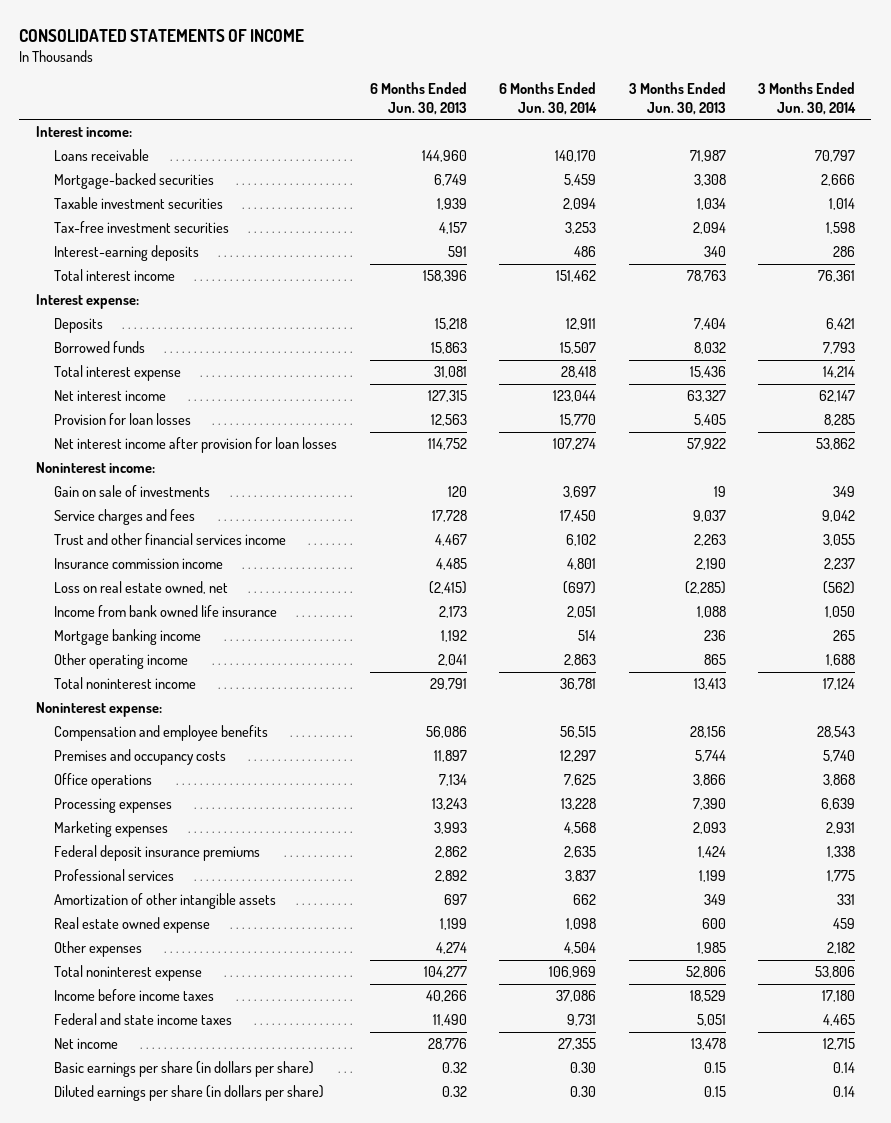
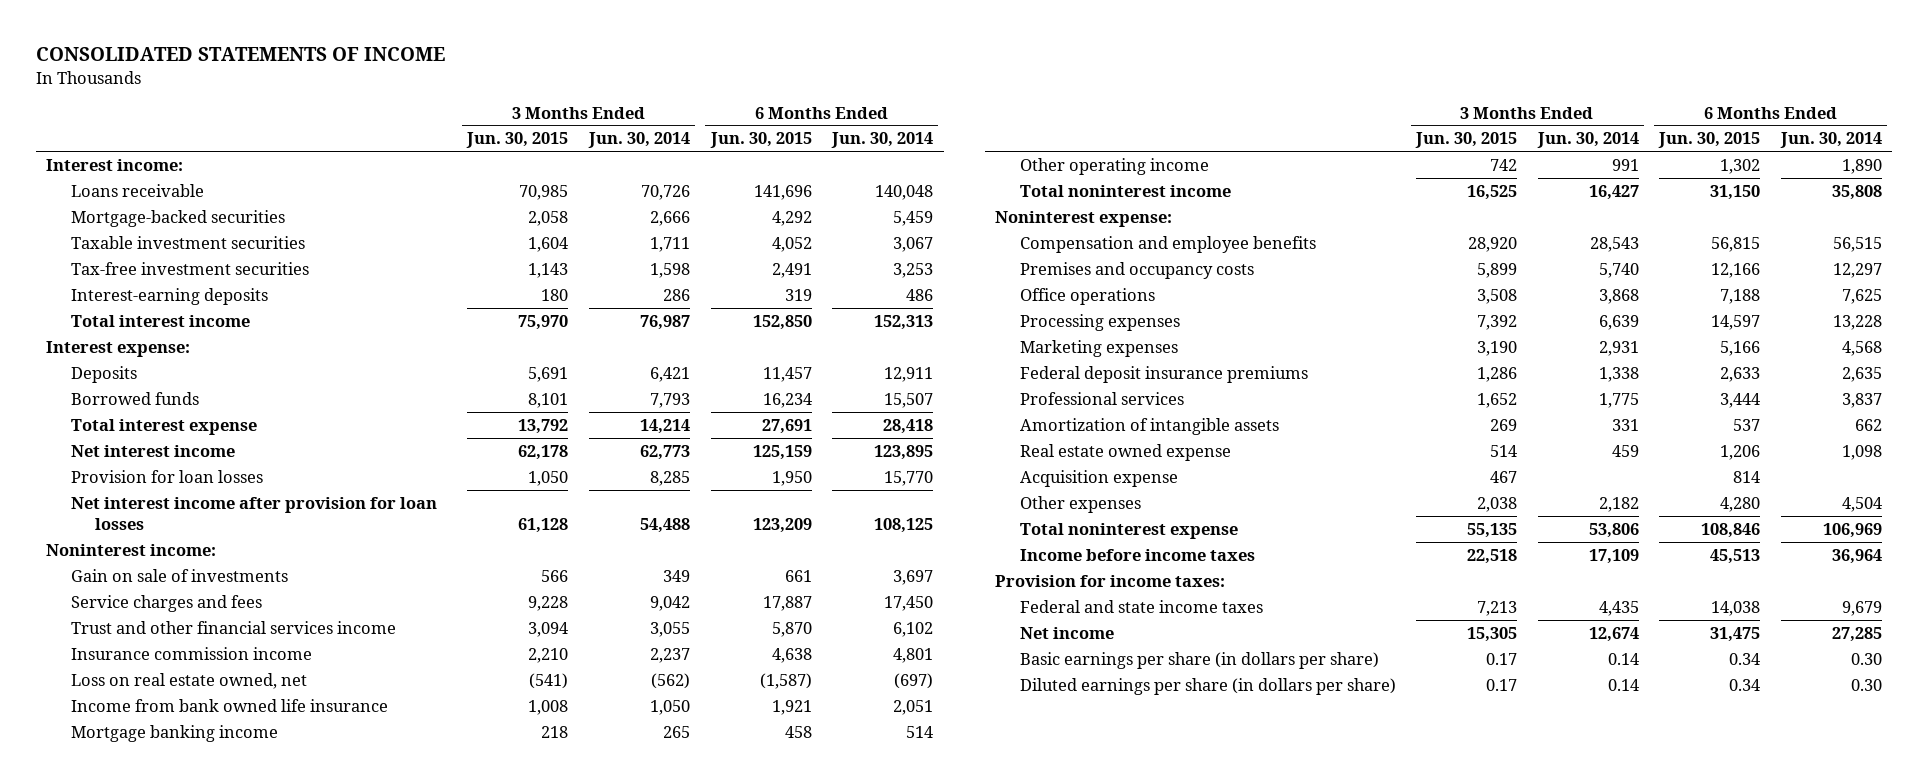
[369,81,467,115] 6 Months Ended Jun. 30, 2013 -> none
[628,81,726,115] 3 Months Ended Jun. 30, 2013 -> none
none -> [466,132,569,149] Jun. 30, 2015
none -> [709,132,812,149] Jun. 30, 2015
[555,150,597,163] 140,170 -> [875,184,934,200] 140,048
[815,150,856,163] 70,797 -> [641,184,691,200] 70,726
[563,198,597,211] 2,094 -> [893,236,934,252] 3,067
[829,198,856,211] 1,014 -> [650,236,691,252] 1,711
[556,270,597,283] 151,462 -> [874,314,934,330] 152,313
[818,270,856,283] 76,361 -> [640,314,691,330] 76,987
[553,390,597,403] 123,044 -> [874,444,934,460] 123,895
[819,390,856,403] 62,147 -> [640,444,691,460] 62,773
[553,438,597,451] 107,274 -> [874,517,934,533] 108,125
[816,438,856,451] 53,862 -> [640,517,691,533] 54,488
[564,654,597,667] 2,863 -> [1842,158,1883,174] 1,890
[826,654,856,667] 1,688 -> [1611,158,1639,171] 991
[560,678,597,691] 36,781 -> [1832,184,1883,200] 35,808
[823,678,856,691] 17,124 -> [1588,184,1639,200] 16,427
[53,893,276,910] Amortization of other intangible assets -> [1019,417,1279,435] Amortization of intangible assets
none -> [1019,469,1178,487] Acquisition expense
[556,990,597,1003] 37,086 -> [1832,548,1883,564] 36,964
[822,990,856,1003] 17,180 -> [1588,548,1639,564] 17,109
none -> [994,574,1225,587] Provision for income taxes:
[567,1014,597,1027] 9,731 -> [1842,600,1883,616] 9,679
[823,1014,856,1027] 4,465 -> [1598,600,1639,616] 4,435
[558,1038,597,1051] 27,355 -> [1832,626,1883,642] 27,285
[823,1038,856,1051] 12,715 -> [1588,626,1639,642] 12,674

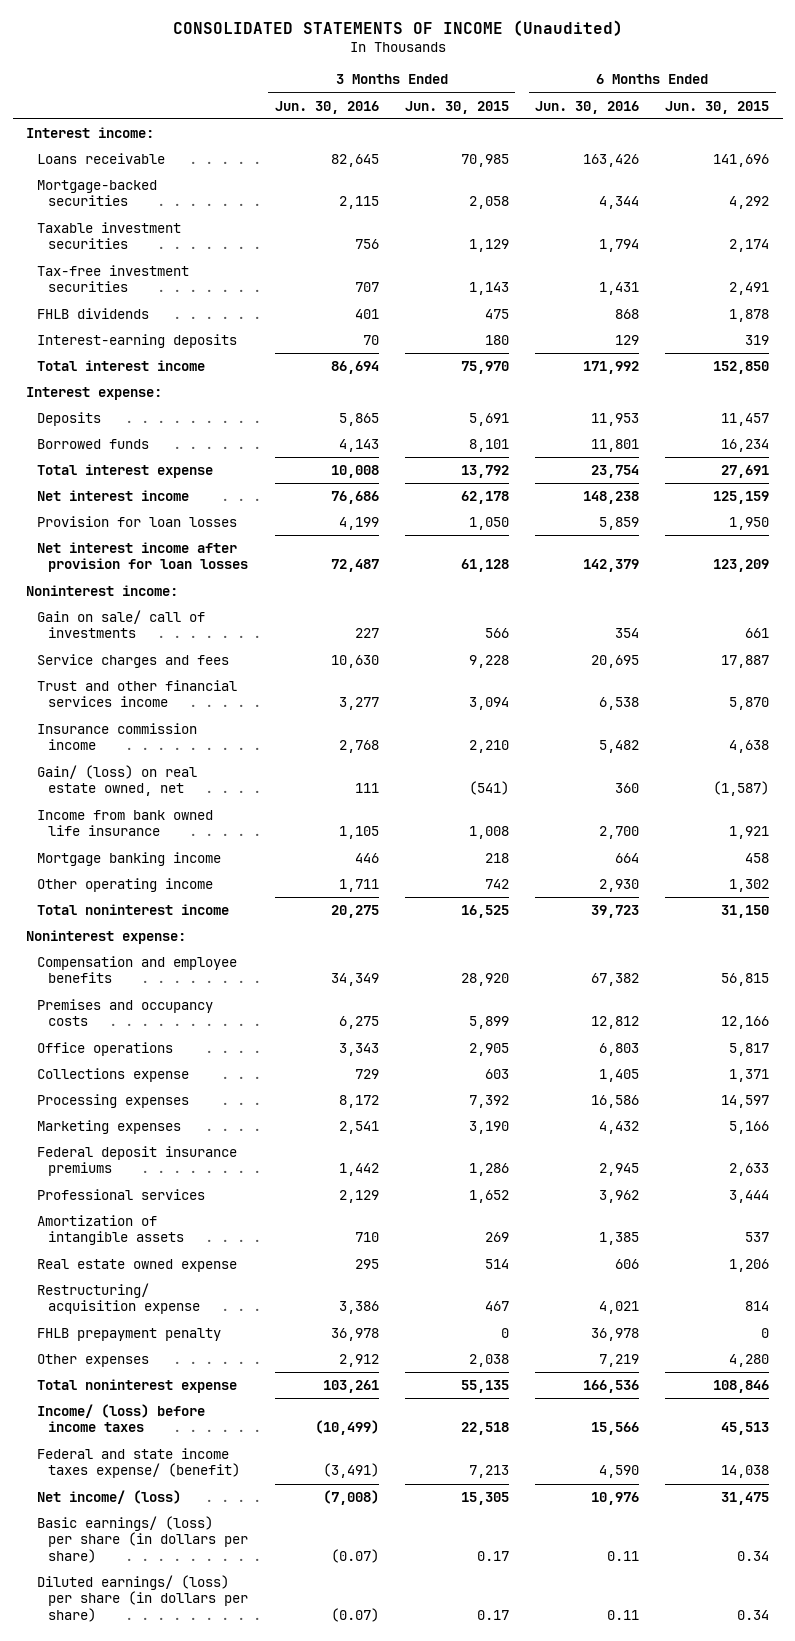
[35,47,445,62] CONSOLIDATED STATEMENTS OF INCOME -> [172,19,623,36] CONSOLIDATED STATEMENTS OF INCOME (Unaudited)
[588,132,691,149] Jun. 30, 2014 -> none
[831,132,934,149] Jun. 30, 2014 -> none
none -> [274,100,379,114] Jun. 30, 2016
none -> [535,100,640,114] Jun. 30, 2016
[528,236,569,252] 1,604 -> [468,239,509,253] 1,129
[771,236,812,252] 4,052 -> [729,239,770,253] 2,174
none -> [37,308,150,320] FHLB dividends
[70,568,288,582] Gain on sale of investments -> [37,610,206,639] Gain on sale/ call of investments
[70,672,307,689] Loss on real estate owned, net -> [37,765,198,797] Gain/ (loss) on real estate owned, net
[1477,288,1518,304] 3,508 -> [468,1043,509,1057] 2,905
[1720,288,1761,304] 7,188 -> [729,1043,770,1057] 5,817
none -> [37,1068,190,1083] Collections expense
[1019,469,1178,487] Acquisition expense -> [37,1283,201,1315] Restructuring/ acquisition expense
none -> [37,1328,222,1342] FHLB prepayment penalty
[994,574,1225,587] Provision for income taxes: -> none
[1019,548,1255,561] Income before income taxes -> [37,1404,206,1433] Income/ (loss) before income taxes
[1019,599,1263,613] Federal and state income taxes -> [37,1448,241,1479] Federal and state income taxes expense/ (benefit)
[1019,626,1114,639] Net income -> [37,1490,182,1505] Net income/ (loss)
[1019,651,1379,669] Basic earnings per share (in dollars per share) -> [37,1516,249,1563] Basic earnings/ (loss) per share (in dollars per share)
[1019,677,1396,695] Diluted earnings per share (in dollars per share) -> [37,1575,249,1622] Diluted earnings/ (loss) per share (in dollars per share)

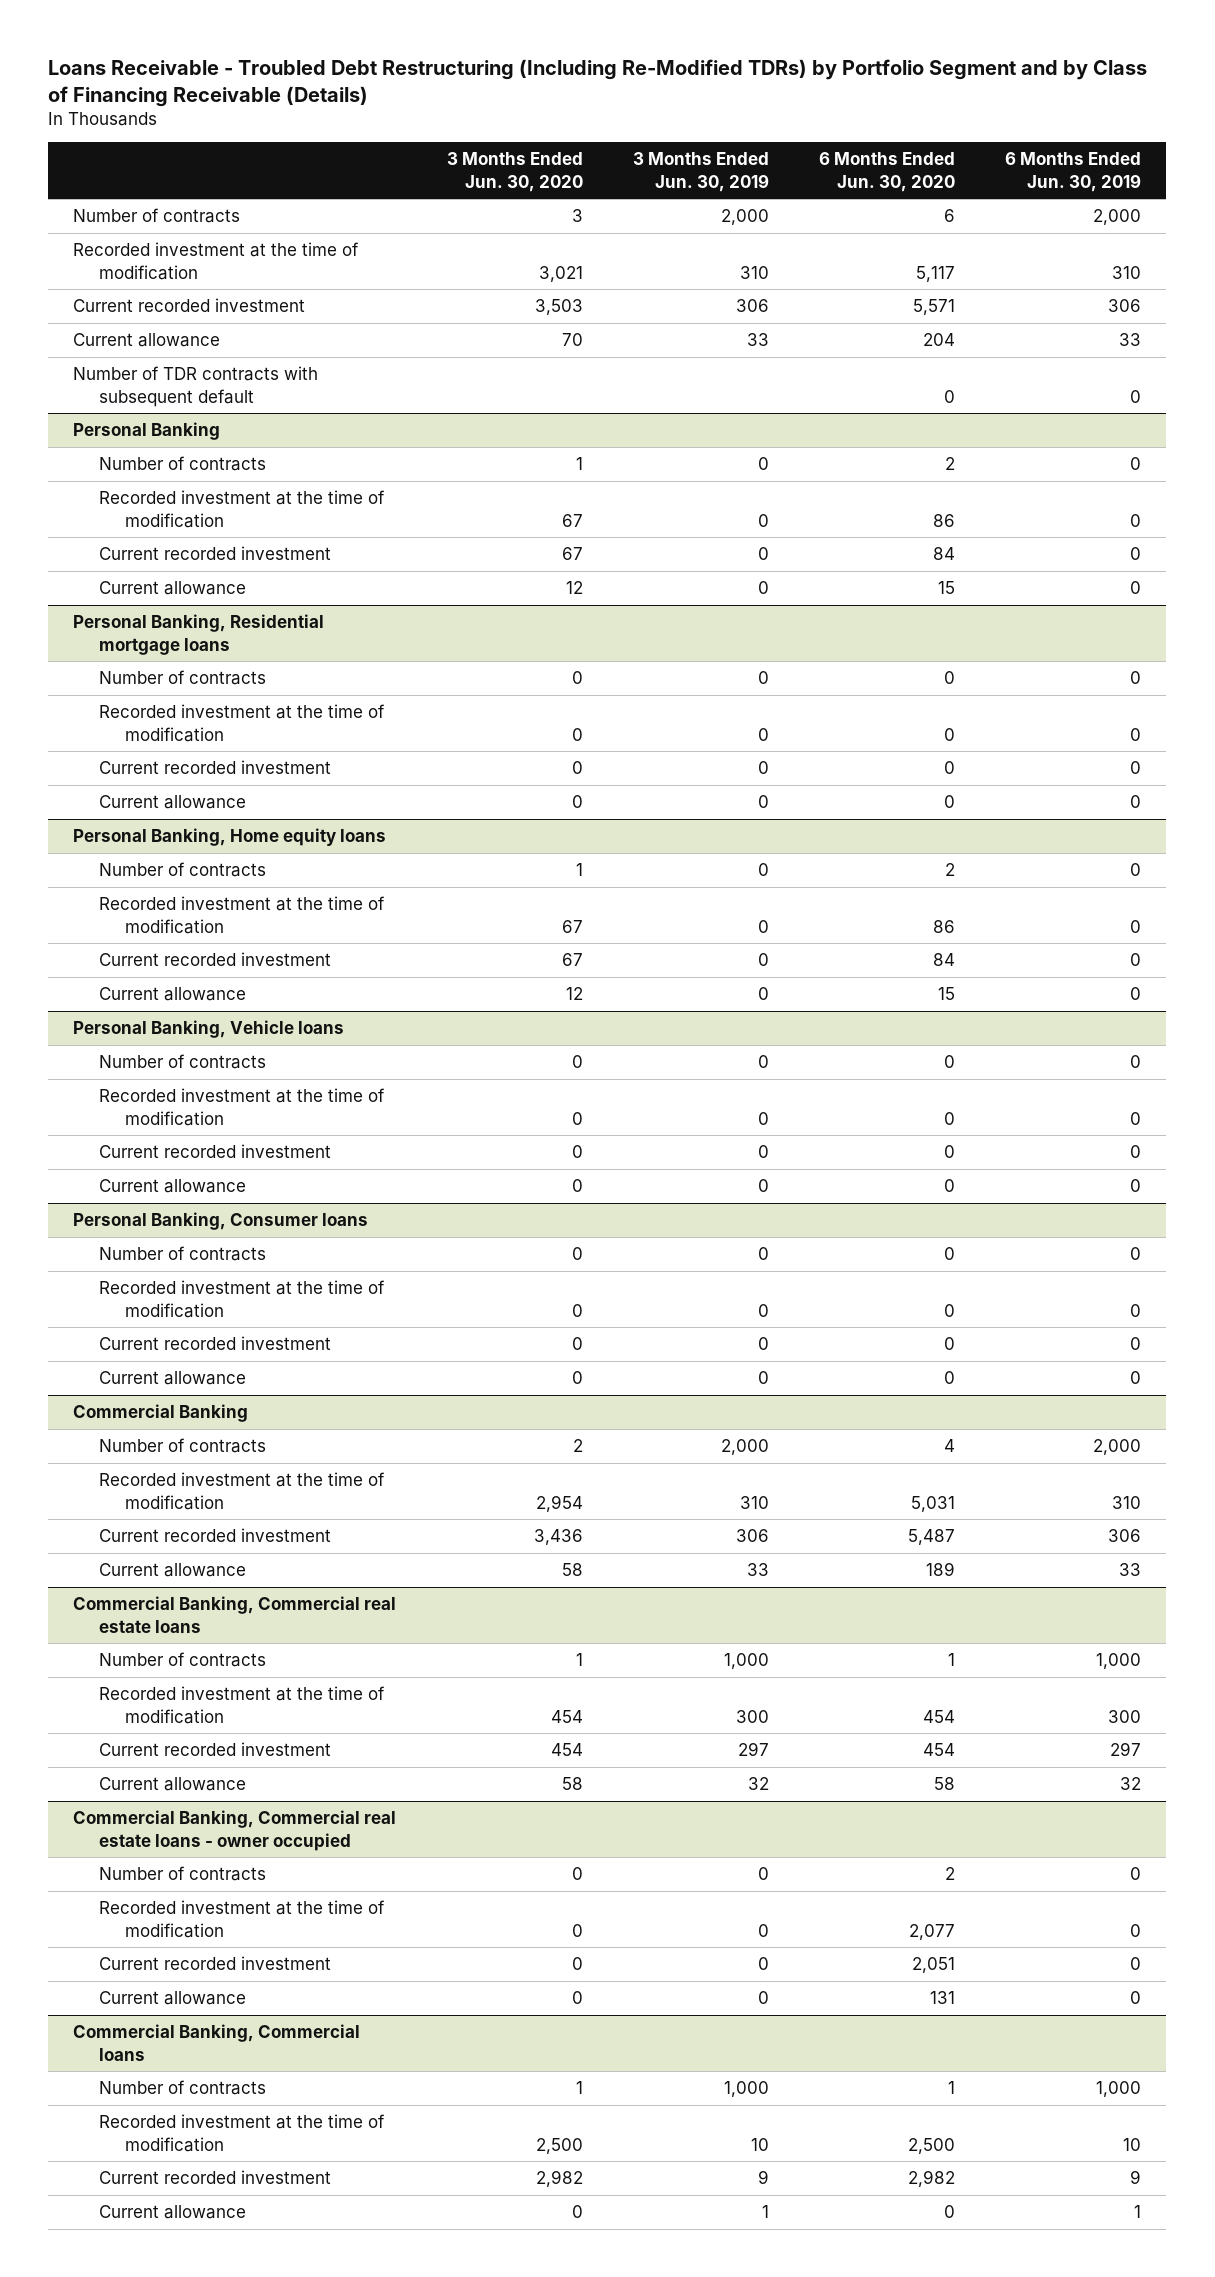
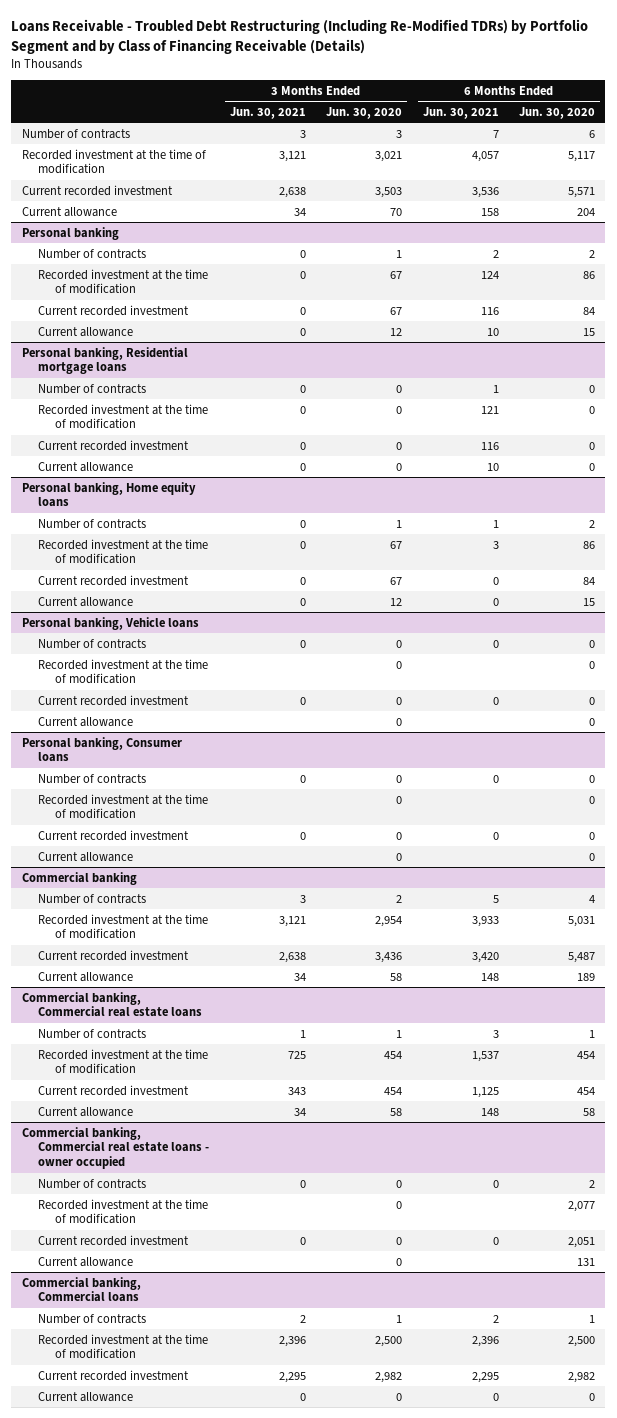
[632,152,769,192] 3 Months Ended Jun. 30, 2019 -> none
[1005,152,1142,192] 6 Months Ended Jun. 30, 2019 -> none
none -> [229,106,306,119] Jun. 30, 2021
none -> [422,106,499,119] Jun. 30, 2021
[73,366,319,407] Number of TDR contracts with subsequent default -> none
[73,422,221,441] Personal Banking -> [21,226,119,240] Personal banking
[73,614,325,655] Personal Banking, Residential mortgage loans -> [21,346,188,375] Personal banking, Residential mortgage loans
[73,828,387,847] Personal Banking, Home equity loans -> [21,481,196,508] Personal banking, Home equity loans
[73,1020,345,1039] Personal Banking, Vehicle loans -> [21,616,199,630] Personal banking, Vehicle loans
[73,1212,369,1231] Personal Banking, Consumer loans -> [21,736,182,763] Personal banking, Consumer loans
[73,1404,249,1423] Commercial Banking -> [21,871,137,885] Commercial banking
[73,1596,397,1633] Commercial Banking, Commercial real estate loans -> [21,991,203,1018] Commercial banking, Commercial real estate loans
[73,1810,397,1851] Commercial Banking, Commercial real estate loans - owner occupied -> [21,1126,210,1170] Commercial banking, Commercial real estate loans - owner occupied
[73,2024,361,2061] Commercial Banking, Commercial loans -> [21,1276,141,1303] Commercial banking, Commercial loans

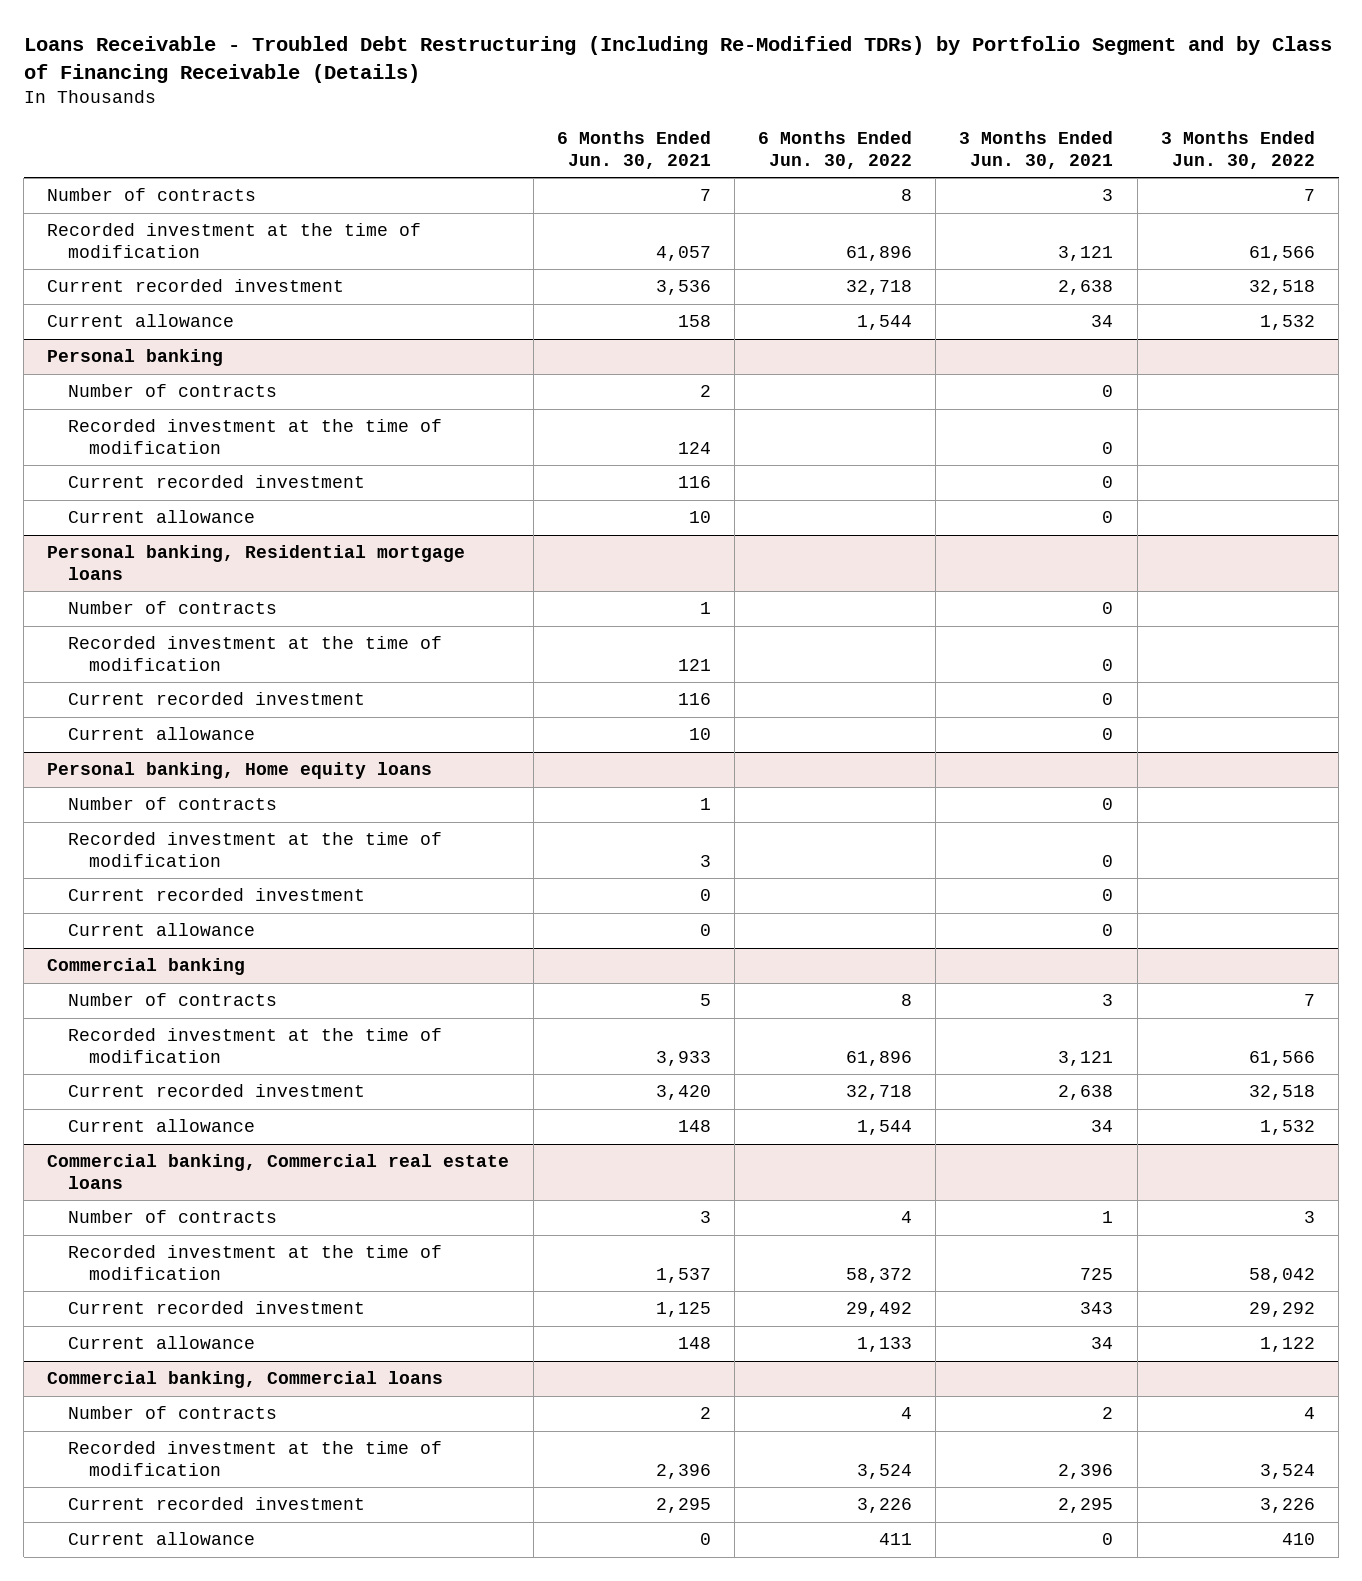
[326,106,403,119] Jun. 30, 2020 -> none
[519,106,596,119] Jun. 30, 2020 -> none
none -> [758,131,913,169] 6 Months Ended Jun. 30, 2022
none -> [1160,131,1315,169] 3 Months Ended Jun. 30, 2022
[21,616,199,630] Personal banking, Vehicle loans -> none
[38,638,147,649] Number of contracts -> none
[38,658,209,685] Recorded investment at the time of modification -> none
[38,694,190,706] Current recorded investment -> none
[38,716,134,727] Current allowance -> none
[21,736,182,763] Personal banking, Consumer loans -> none
[38,773,147,784] Number of contracts -> none
[38,793,209,820] Recorded investment at the time of modification -> none
[38,829,190,841] Current recorded investment -> none
[38,851,134,862] Current allowance -> none
[21,1126,210,1170] Commercial banking, Commercial real estate loans - owner occupied -> none
[38,1178,147,1189] Number of contracts -> none
[38,1198,209,1225] Recorded investment at the time of modification -> none
[38,1234,190,1246] Current recorded investment -> none
[38,1256,134,1267] Current allowance -> none

